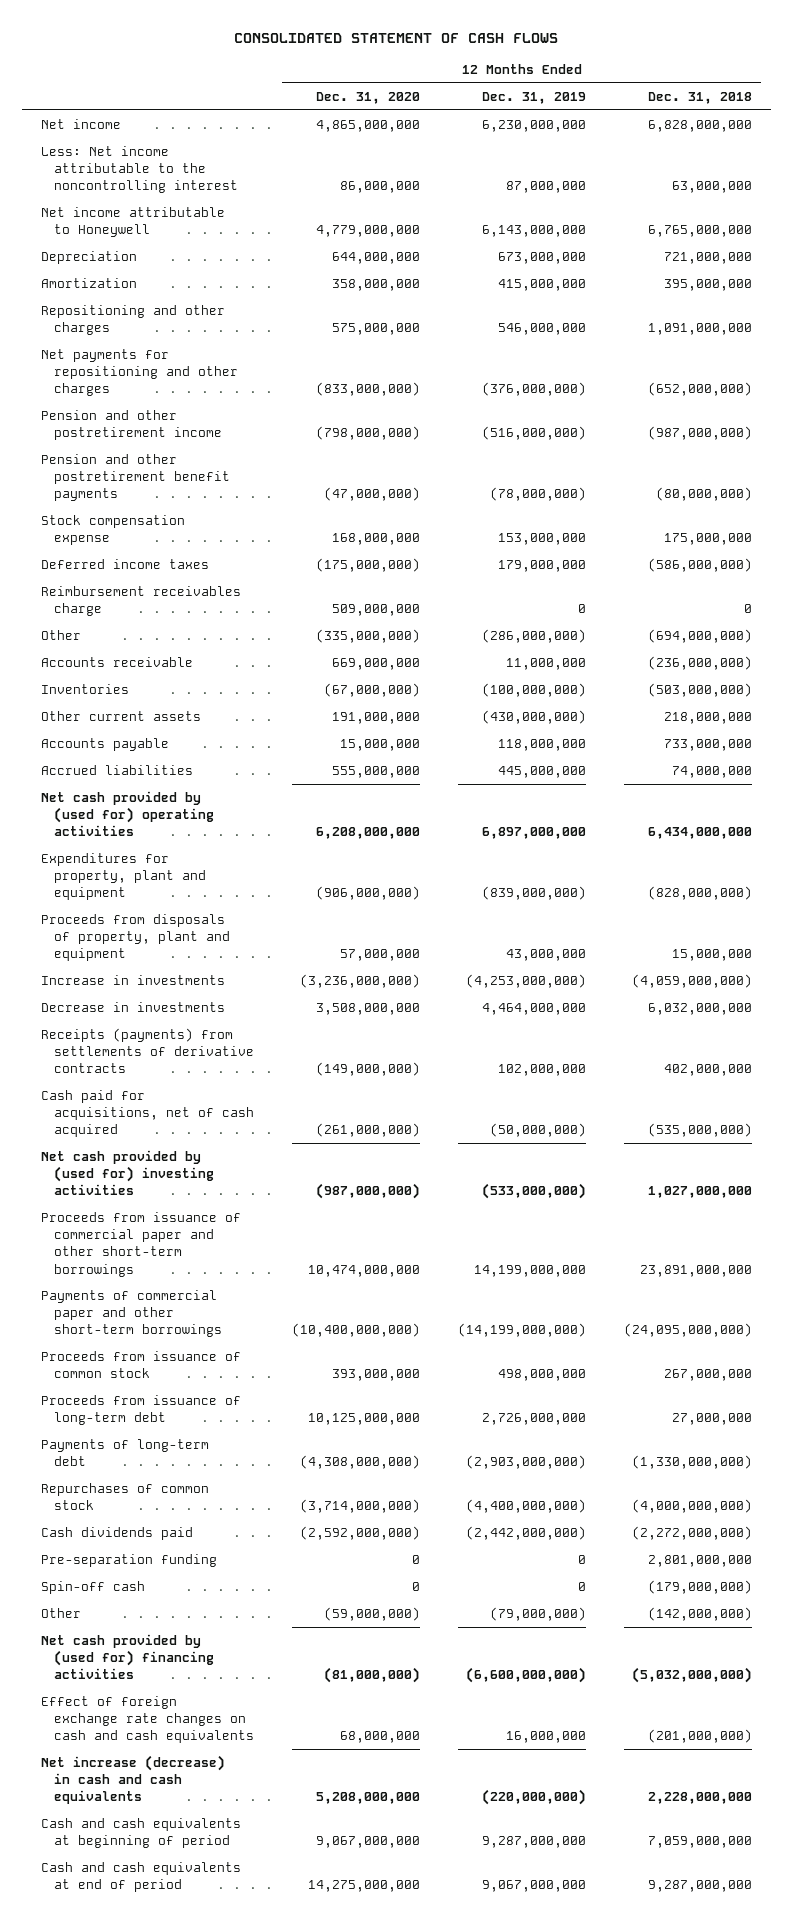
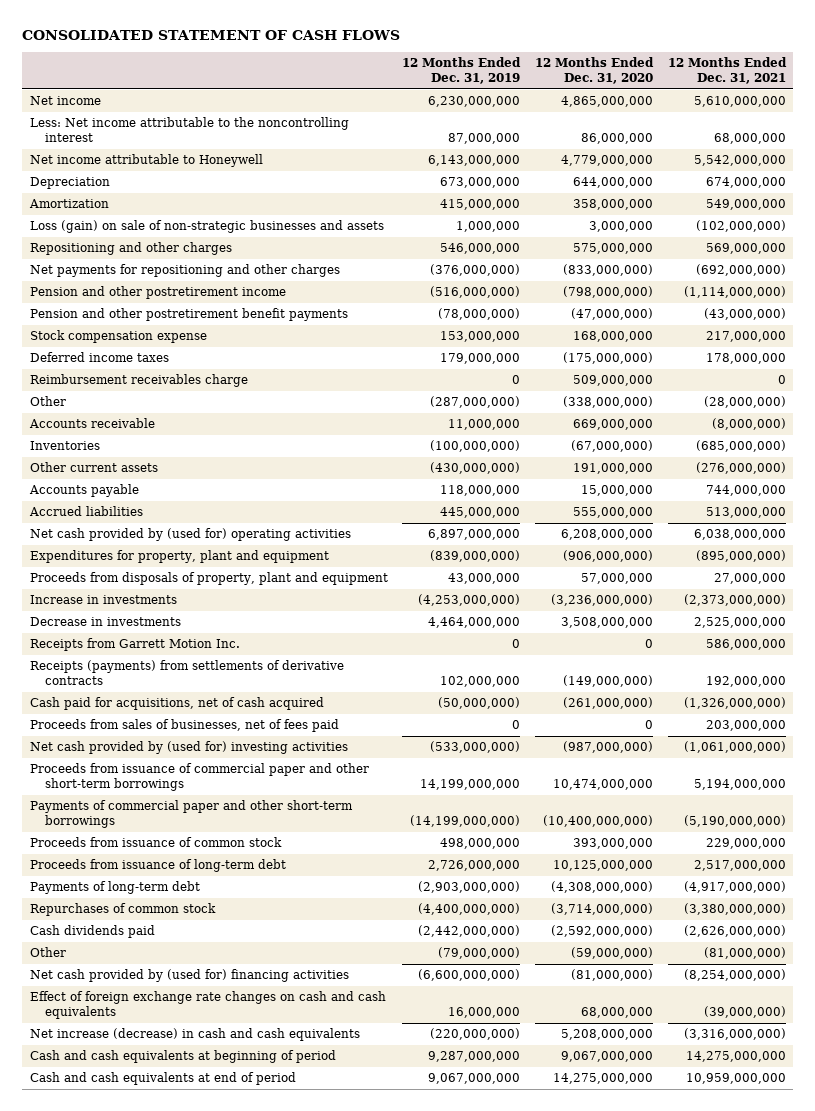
[647,91,752,104] Dec. 31, 2018 -> none
none -> [667,57,787,84] 12 Months Ended Dec. 31, 2021
none -> [29,220,384,234] Loss (gain) on sale of non-strategic businesses and assets
[315,629,420,644] (335,000,000) -> [563,396,654,409] (338,000,000)
[481,629,586,644] (286,000,000) -> [430,396,521,409] (287,000,000)
none -> [29,638,240,652] Receipts from Garrett Motion Inc.
none -> [29,719,339,733] Proceeds from sales of businesses, net of fees paid
[41,1554,218,1568] Pre-separation funding -> none
[41,1581,146,1595] Spin-off cash -> none

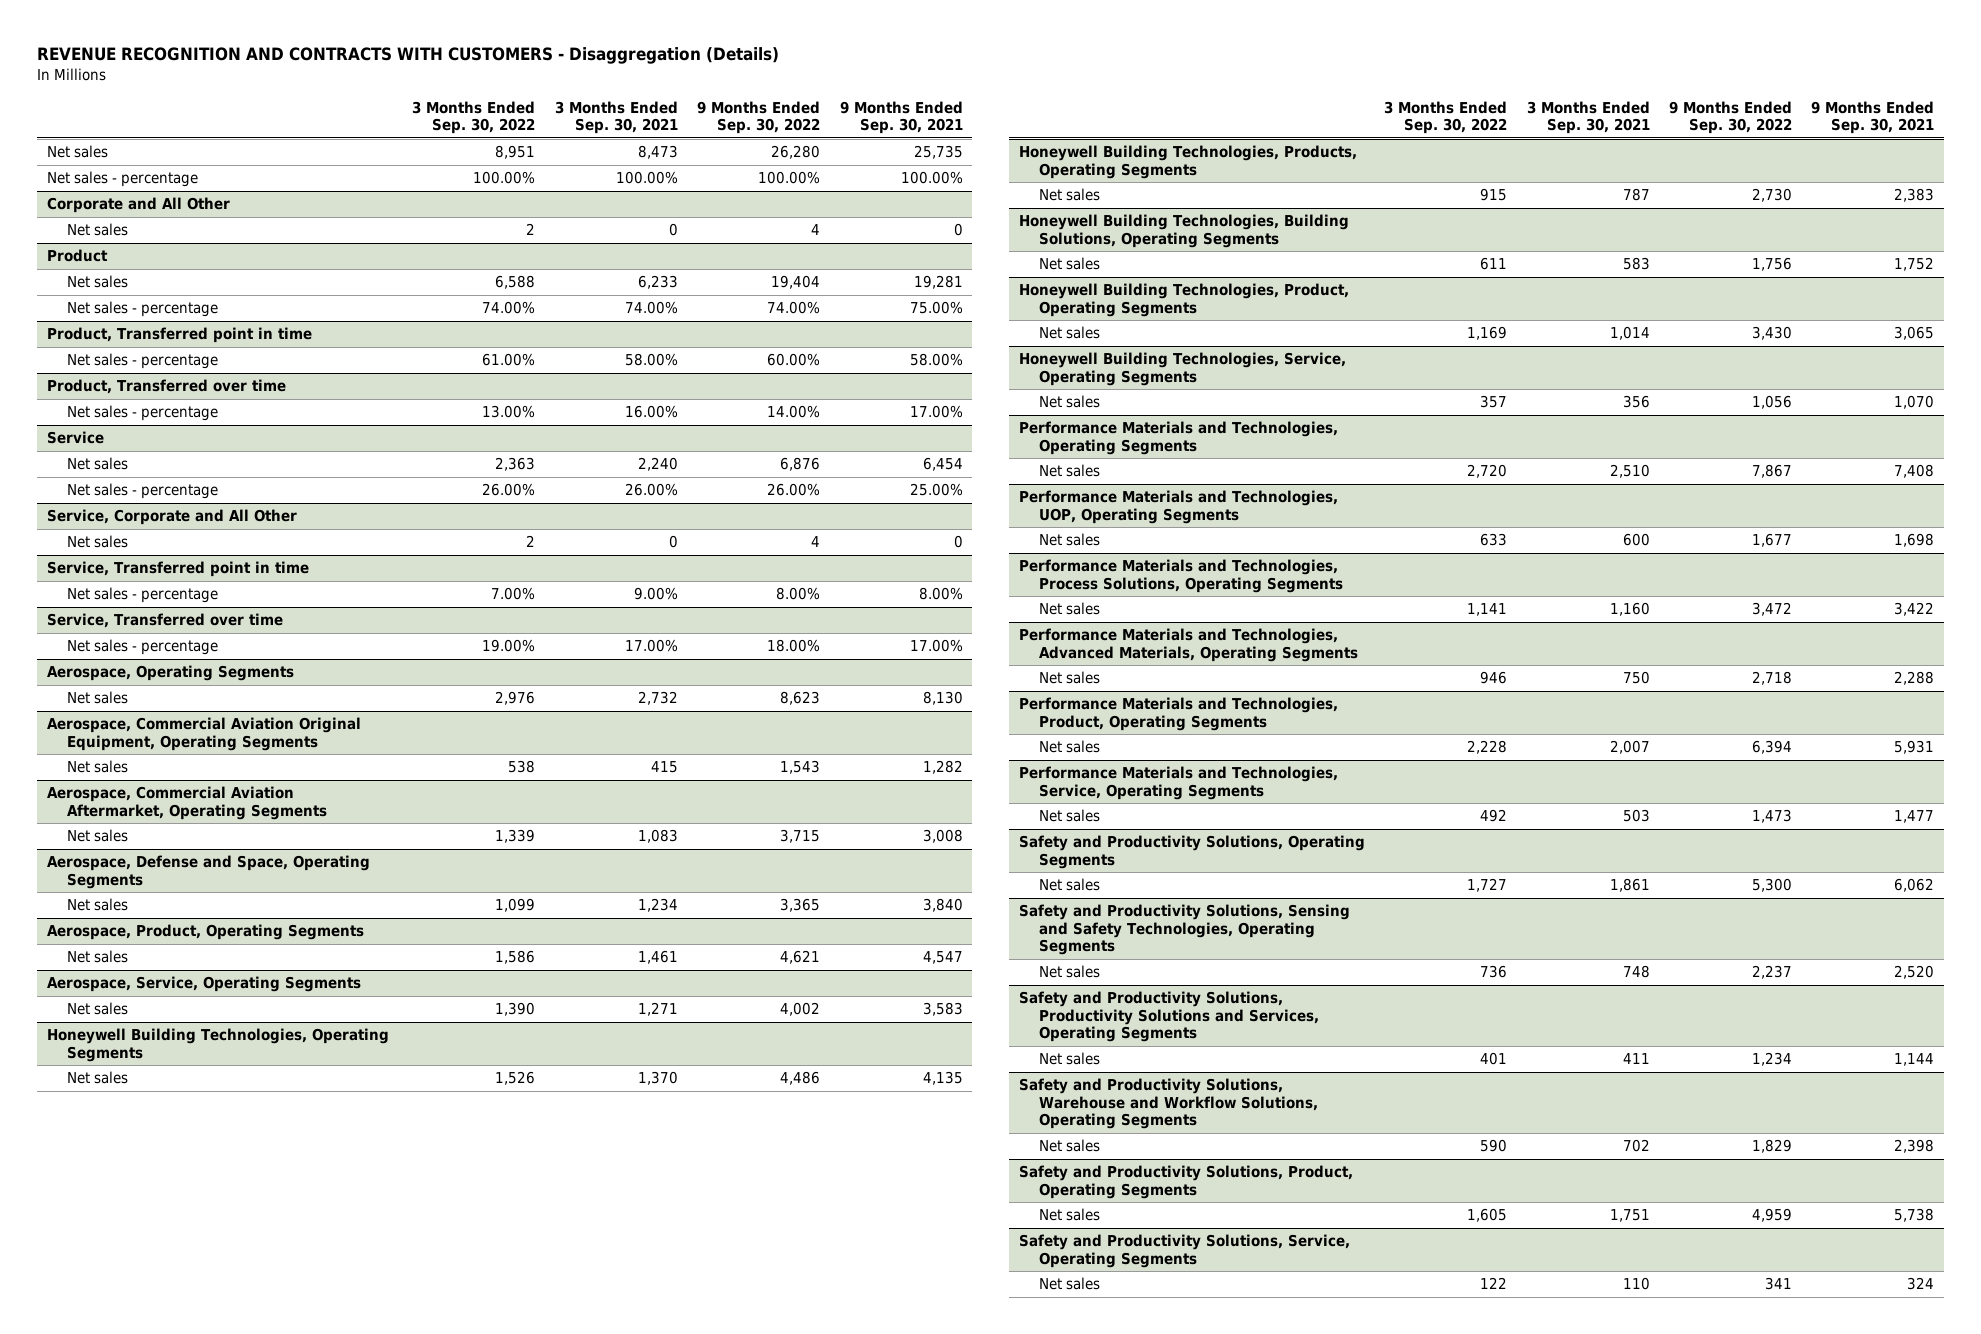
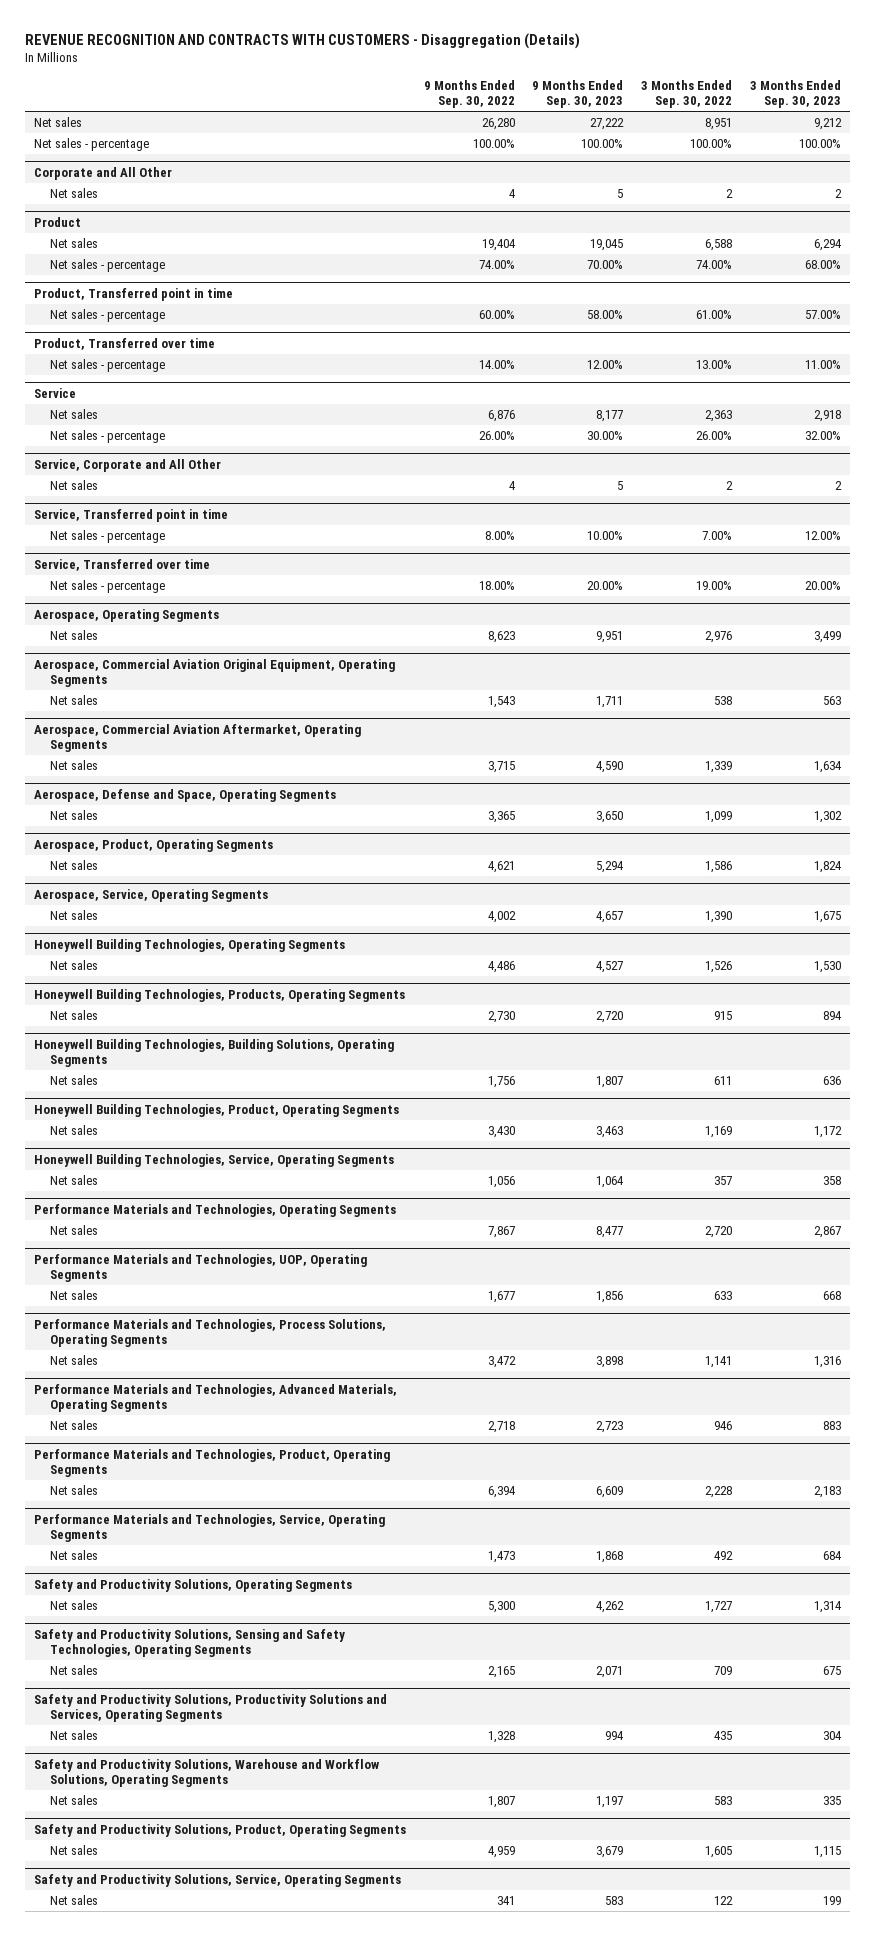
[554,100,678,135] 3 Months Ended Sep. 30, 2021 -> none
[839,100,963,135] 9 Months Ended Sep. 30, 2021 -> none
none -> [532,79,624,109] 9 Months Ended Sep. 30, 2023
none -> [750,79,842,109] 3 Months Ended Sep. 30, 2023
[1480,965,1508,979] 736 -> [714,1666,733,1676] 709
[1751,965,1792,980] 2,237 -> [487,1666,515,1679] 2,165
[1480,1052,1508,1066] 401 -> [714,1731,733,1741] 435
[1751,1052,1792,1067] 1,234 -> [487,1731,515,1744] 1,328
[1480,1139,1508,1153] 590 -> [714,1796,733,1806] 583
[1751,1139,1792,1154] 1,829 -> [487,1796,515,1809] 1,807

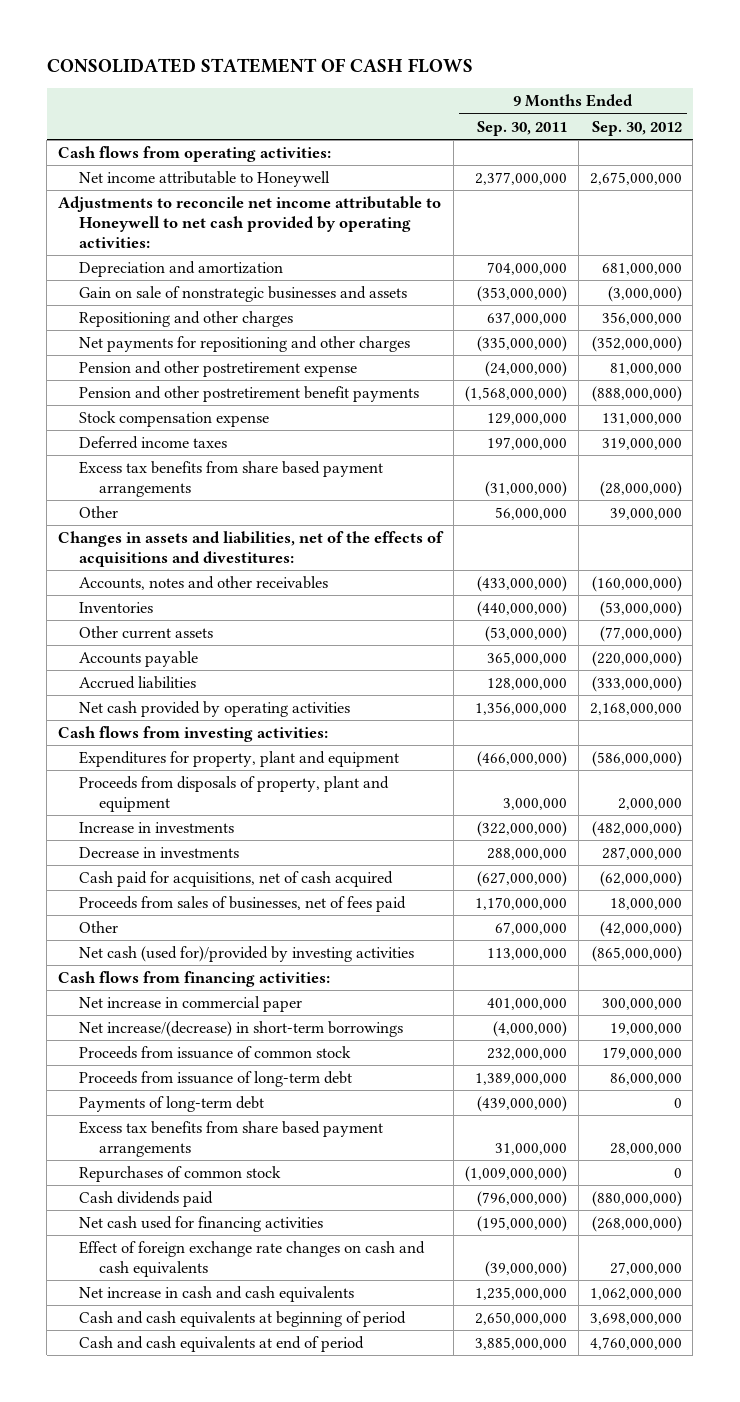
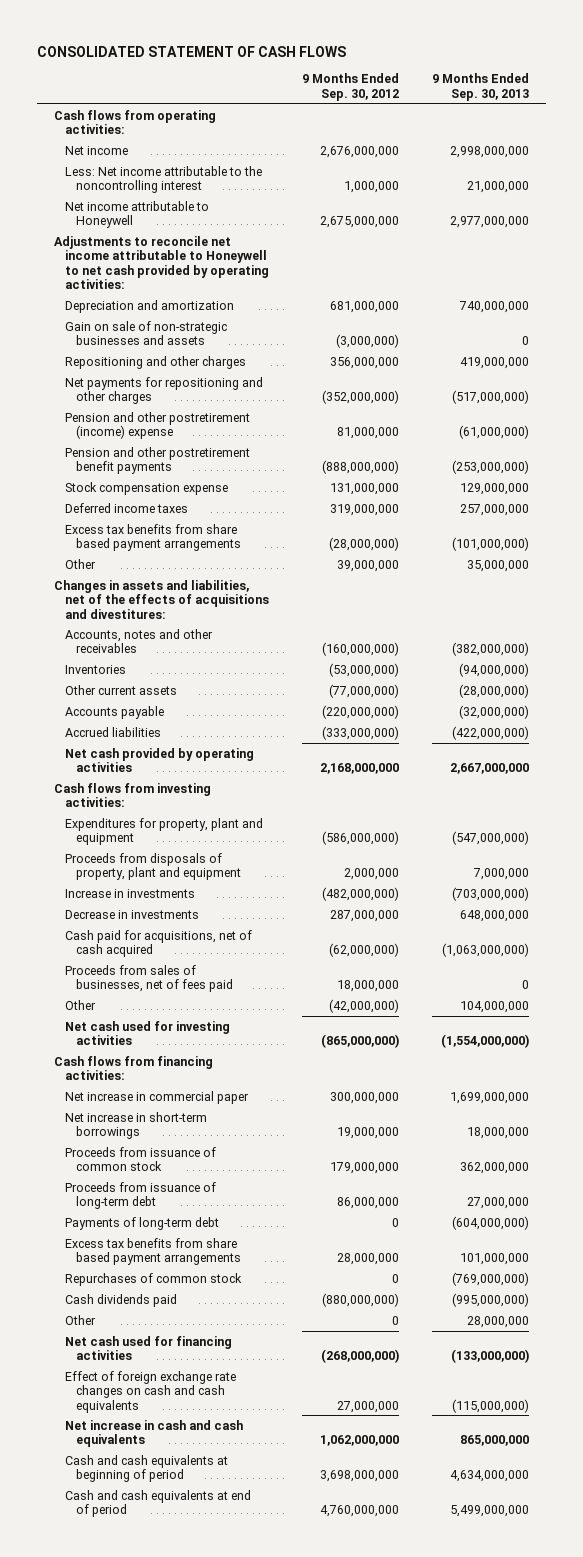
[476,120,567,136] Sep. 30, 2011 -> none
none -> [432,73,530,101] 9 Months Ended Sep. 30, 2013
none -> [64,145,128,155] Net income
none -> [64,165,262,194] Less: Net income attributable to the noncontrolling interest
[78,285,407,302] Gain on sale of nonstrategic businesses and assets -> [64,320,227,346] Gain on sale of non-strategic businesses and assets
[78,360,357,377] Pension and other postretirement expense -> [64,411,250,440] Pension and other postretirement (income) expense
[78,945,414,962] Net cash (used for)/provided by investing activities -> [64,1020,230,1046] Net cash used for investing activities
[78,1020,403,1037] Net increase/(decrease) in short-term borrowings -> [64,1111,207,1140] Net increase in short-term borrowings
none -> [64,1314,96,1325] Other

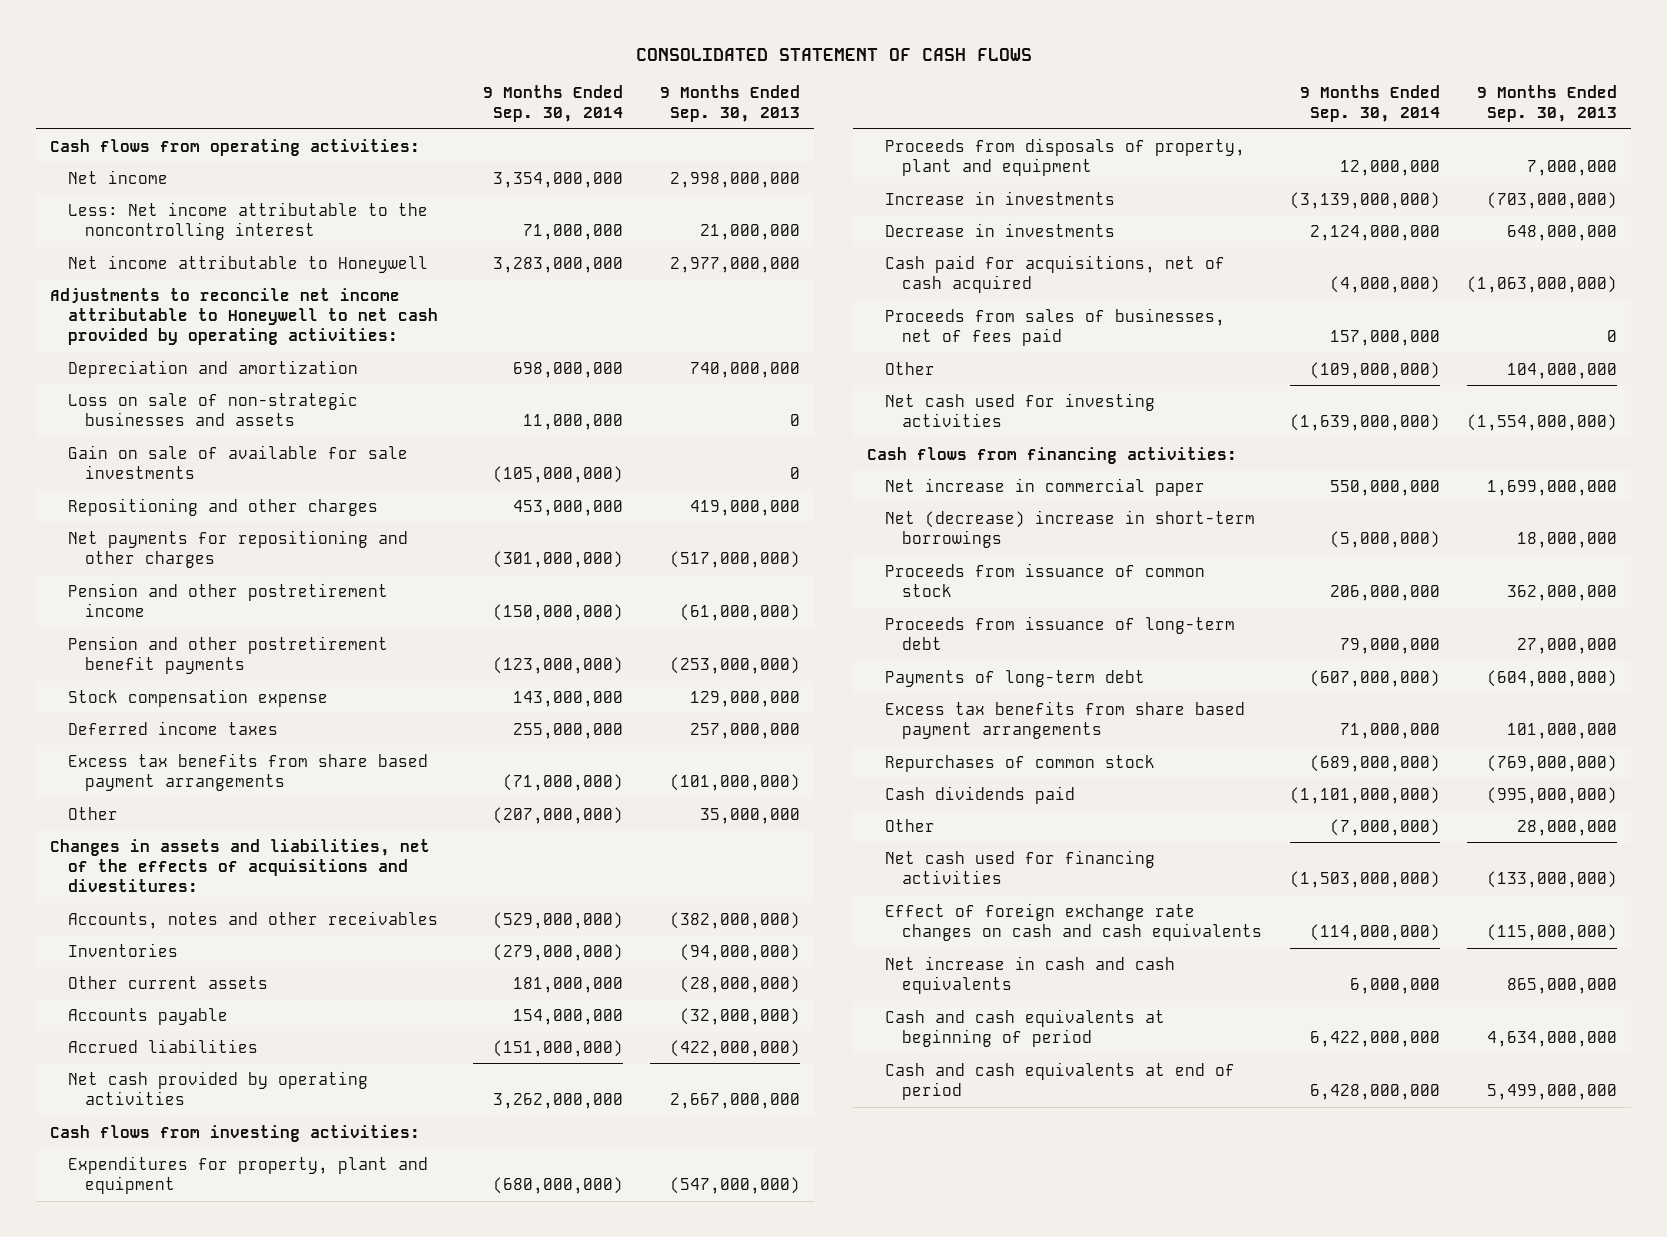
[301,73,399,101] 9 Months Ended Sep. 30, 2012 -> none
none -> [482,85,623,123] 9 Months Ended Sep. 30, 2014
[64,320,227,346] Gain on sale of non-strategic businesses and assets -> [67,391,358,426] Loss on sale of non-strategic businesses and assets
none -> [67,444,408,479] Gain on sale of available for sale investments
[64,411,250,440] Pension and other postretirement (income) expense -> [67,582,388,617] Pension and other postretirement income
[64,1111,207,1140] Net increase in short-term borrowings -> [884,509,1255,548] Net (decrease) increase in short-term borrowings

